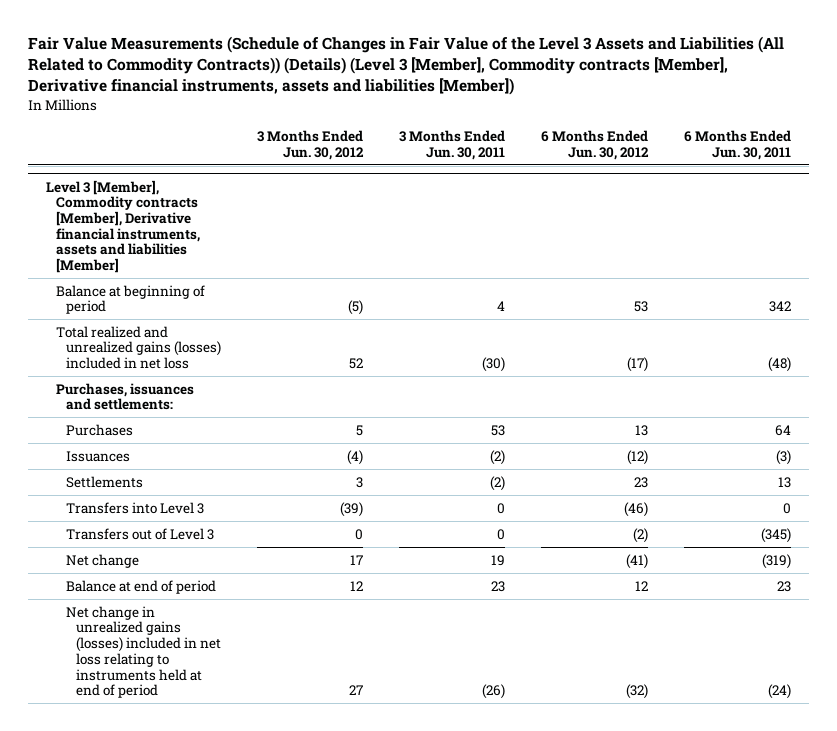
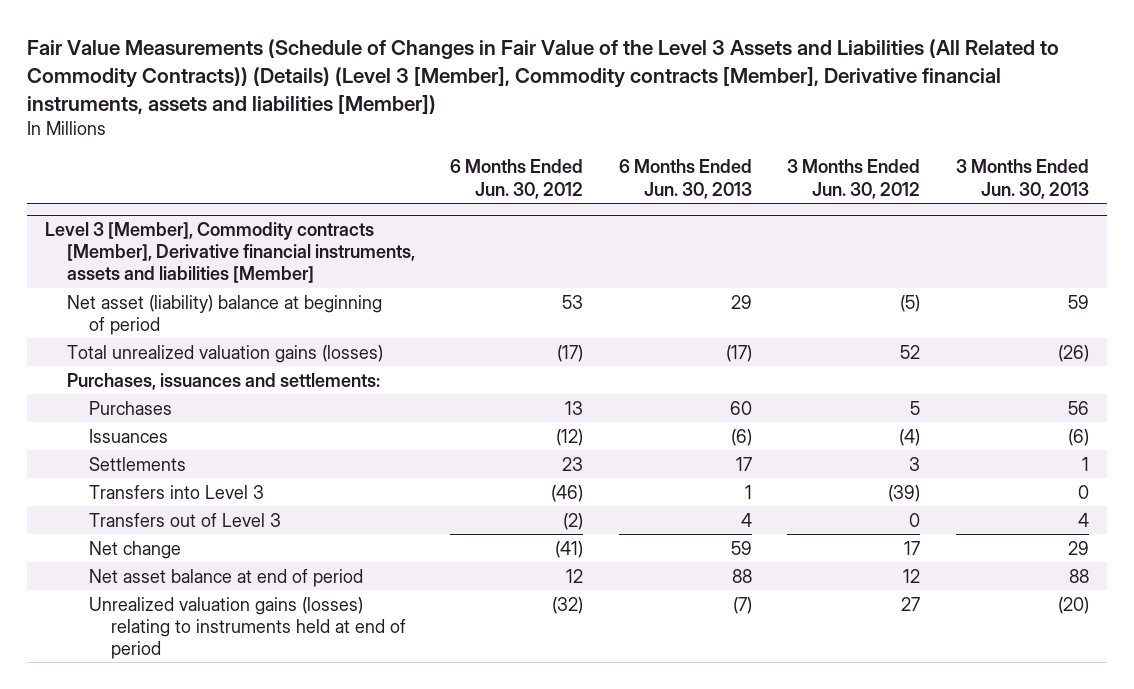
[398,130,505,160] 3 Months Ended Jun. 30, 2011 -> none
[683,130,791,160] 6 Months Ended Jun. 30, 2011 -> none
none -> [618,159,752,199] 6 Months Ended Jun. 30, 2013
none -> [955,159,1089,199] 3 Months Ended Jun. 30, 2013
[56,284,206,315] Balance at beginning of period -> [66,294,382,335] Net asset (liability) balance at beginning of period
[56,325,222,370] Total realized and unrealized gains (losses) included in net loss -> [66,344,383,363] Total unrealized valuation gains (losses)
[66,579,217,594] Balance at end of period -> [88,568,363,587] Net asset balance at end of period
[66,605,222,699] Net change in unrealized gains (losses) included in net loss relating to instruments held at end of period -> [88,596,407,660] Unrealized valuation gains (losses) relating to instruments held at end of period

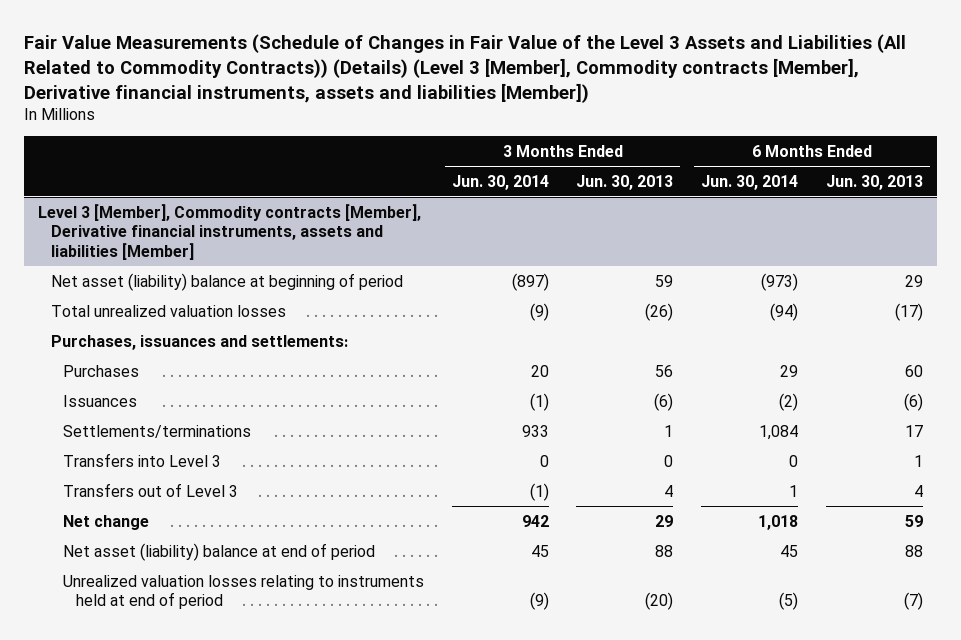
[450,159,584,199] 6 Months Ended Jun. 30, 2012 -> none
[787,159,921,199] 3 Months Ended Jun. 30, 2012 -> none
none -> [451,174,549,190] Jun. 30, 2014
none -> [701,174,799,190] Jun. 30, 2014
[66,344,383,363] Total unrealized valuation gains (losses) -> [50,304,286,317] Total unrealized valuation losses
[88,456,186,471] Settlements -> [63,424,252,438] Settlements/terminations
[88,568,363,587] Net asset balance at end of period -> [63,542,376,561] Net asset (liability) balance at end of period
[88,596,407,660] Unrealized valuation gains (losses) relating to instruments held at end of period -> [63,574,425,610] Unrealized valuation losses relating to instruments held at end of period

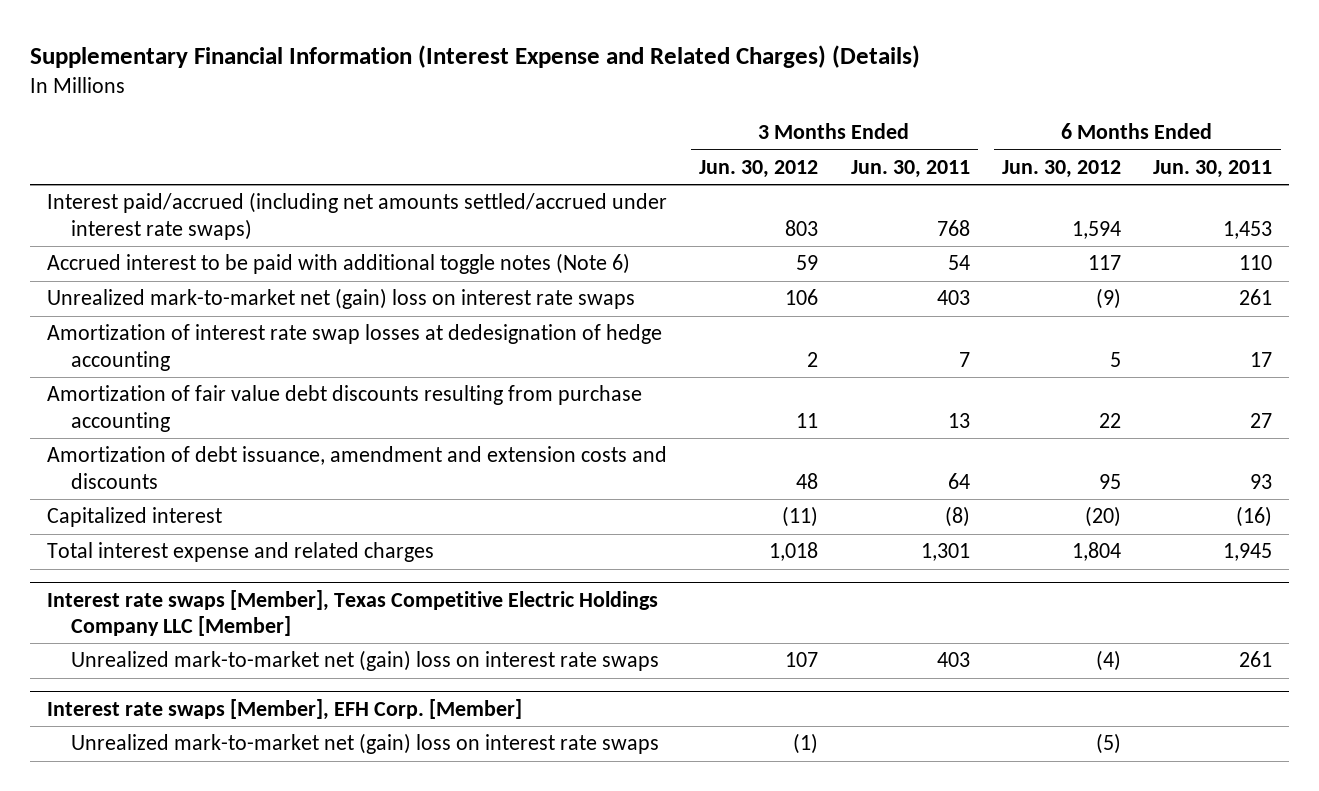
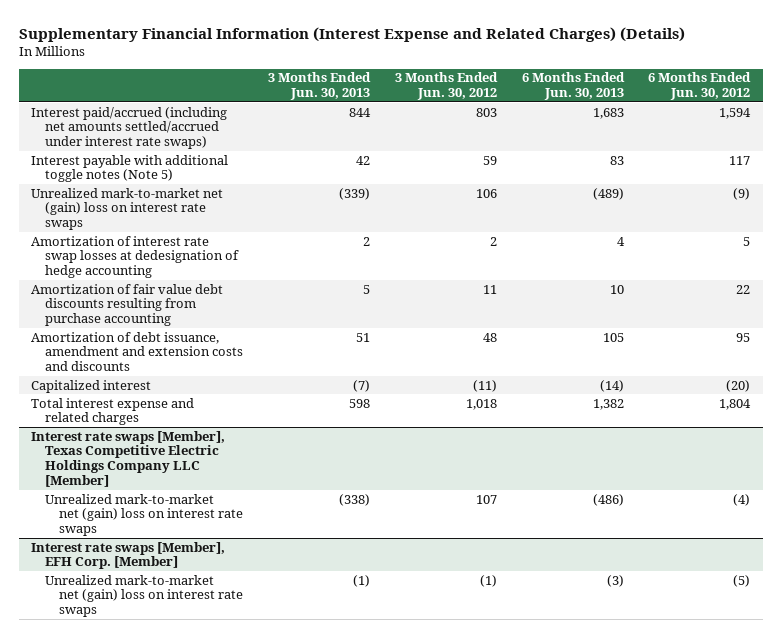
[850,159,970,178] Jun. 30, 2011 -> none
[1153,159,1273,178] Jun. 30, 2011 -> none
none -> [267,72,371,101] 3 Months Ended Jun. 30, 2013
none -> [521,72,625,101] 6 Months Ended Jun. 30, 2013
[46,253,630,275] Accrued interest to be paid with additional toggle notes (Note 6) -> [31,154,229,183] Interest payable with additional toggle notes (Note 5)

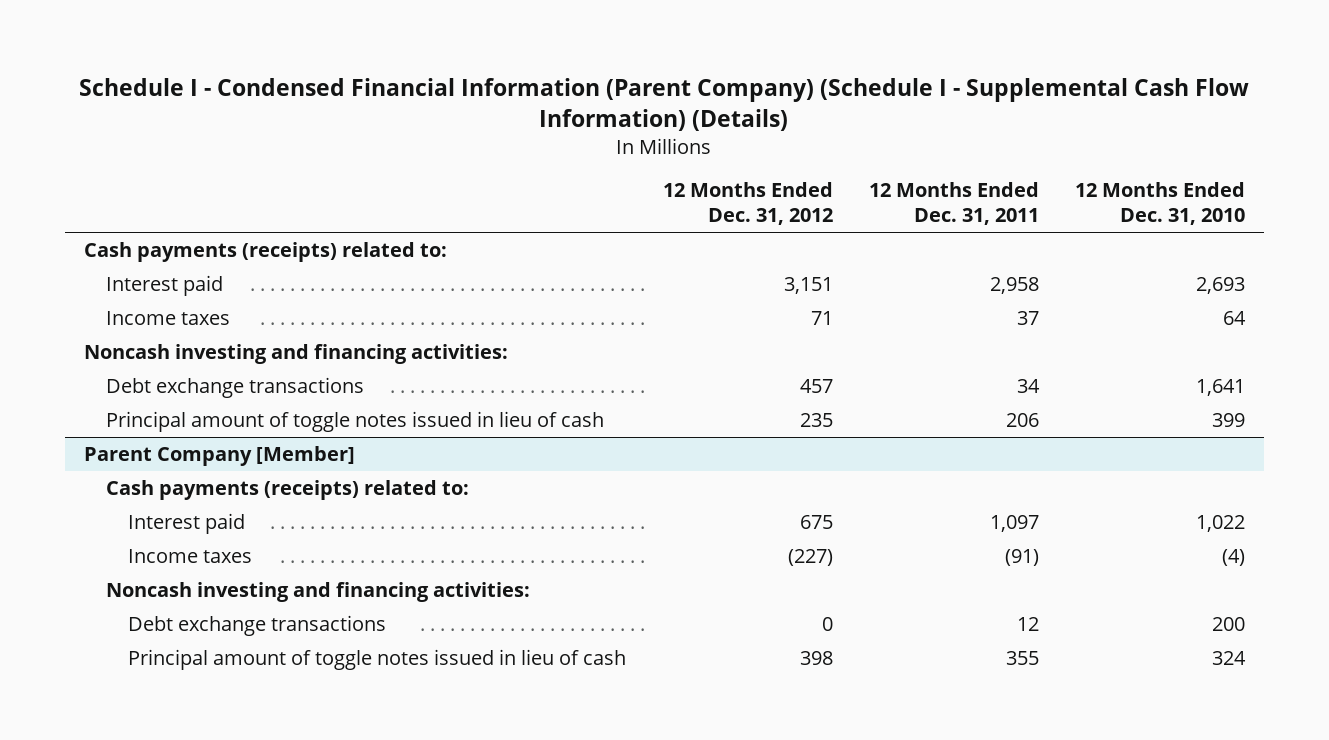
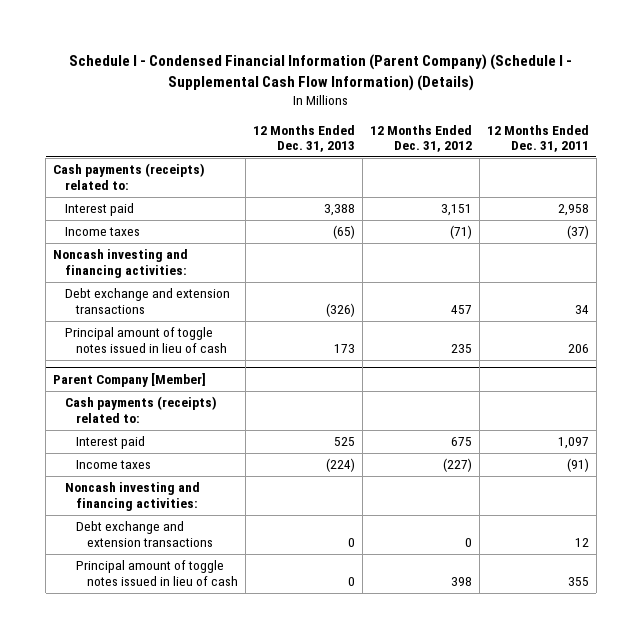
[1075,182,1246,225] 12 Months Ended Dec. 31, 2010 -> none
none -> [252,124,355,152] 12 Months Ended Dec. 31, 2013
[810,311,833,326] 71 -> [449,225,472,240] (71)
[1017,311,1040,326] 37 -> [566,225,589,240] (37)
[105,377,364,399] Debt exchange transactions -> [64,288,230,314] Debt exchange and extension transactions
[128,615,387,637] Debt exchange transactions -> [75,521,213,547] Debt exchange and extension transactions

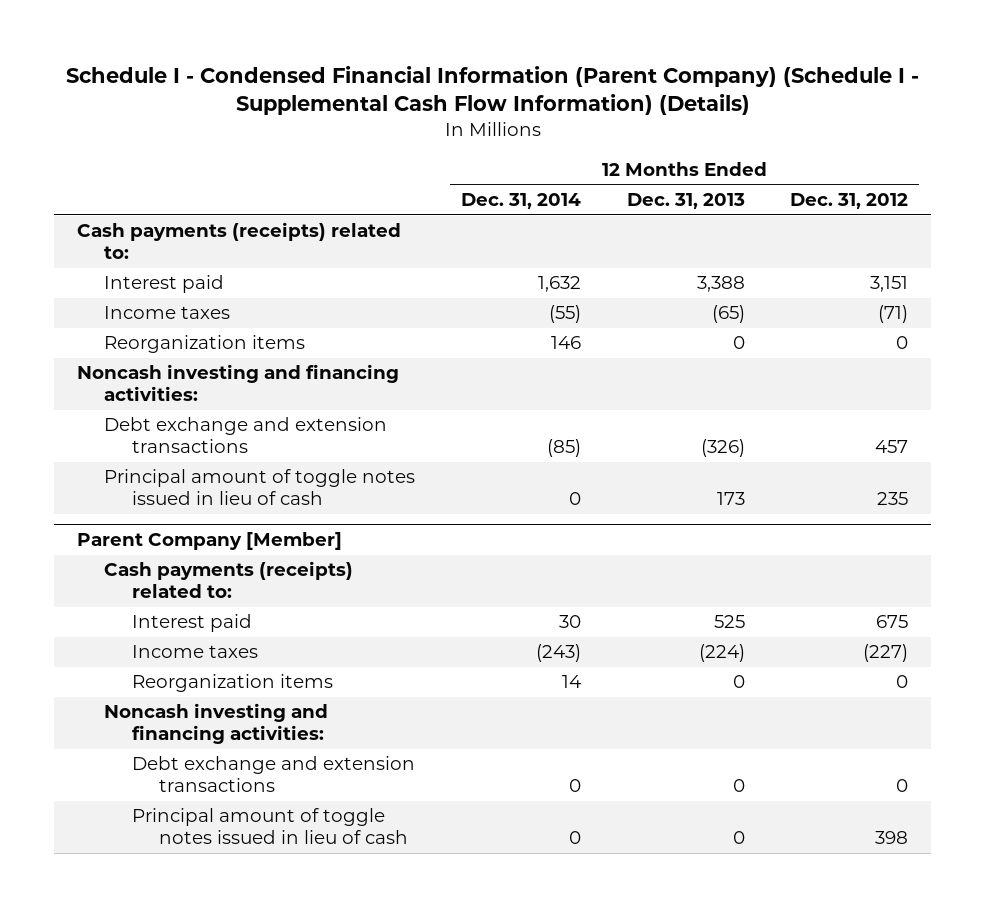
[486,124,589,152] 12 Months Ended Dec. 31, 2011 -> none
none -> [460,193,581,210] Dec. 31, 2014
none -> [104,335,306,354] Reorganization items
none -> [131,674,333,693] Reorganization items

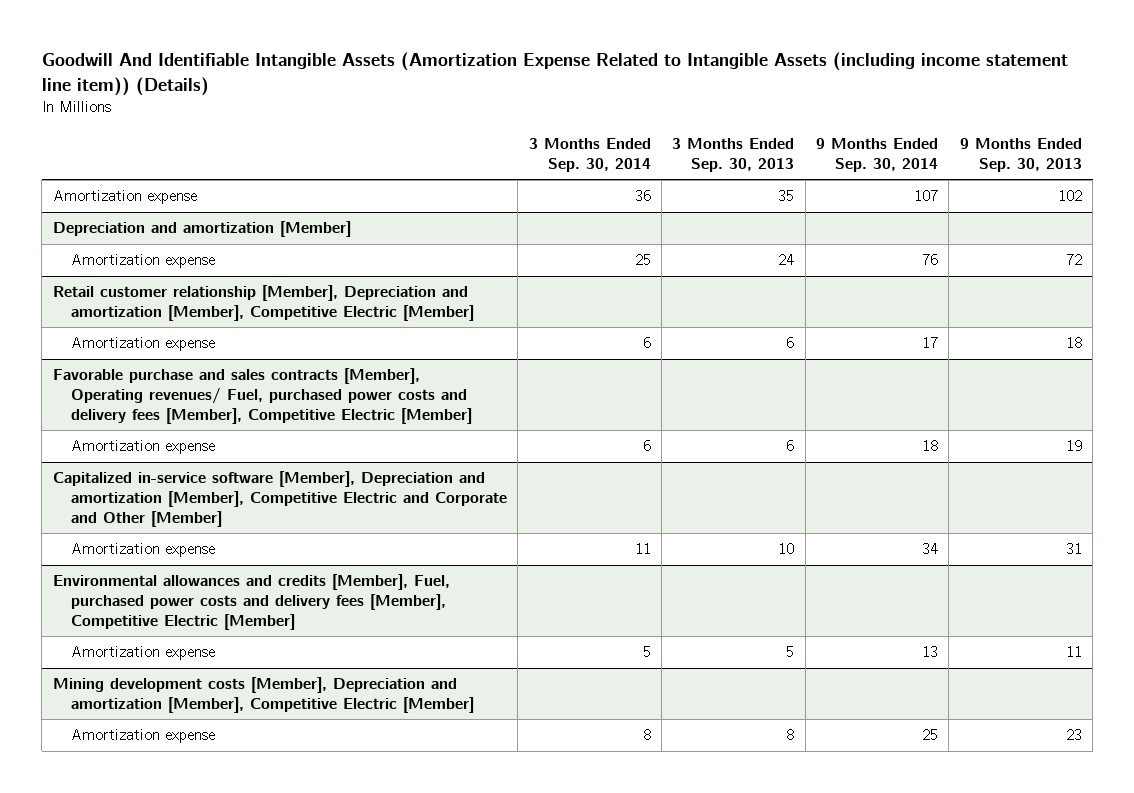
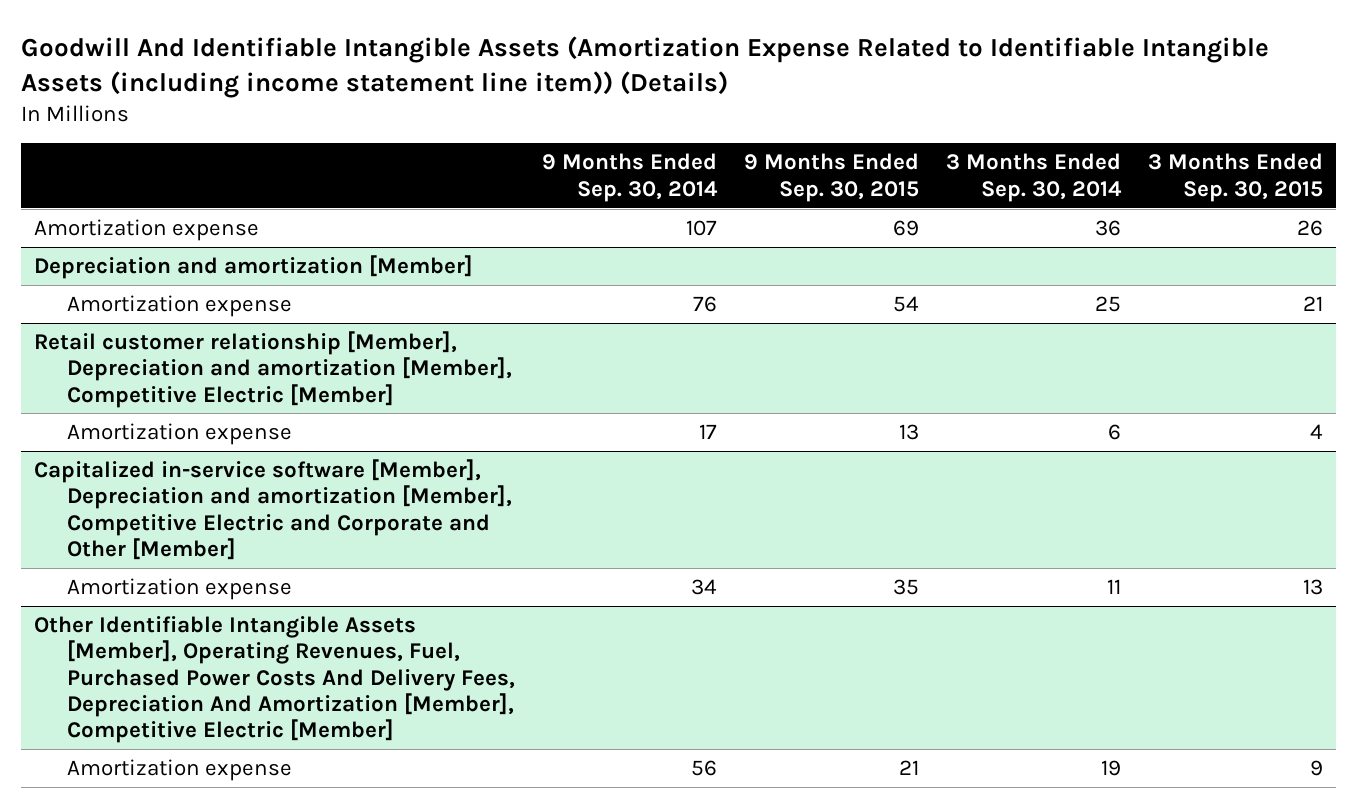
[41,52,1068,96] Goodwill And Identifiable Intangible Assets (Amortization Expense Related to Intangible Assets (including income statement line item)) (Details) -> [20,35,1269,98] Goodwill And Identifiable Intangible Assets (Amortization Expense Related to Identifiable Intangible Assets (including income statement line item)) (Details)
[672,138,795,173] 3 Months Ended Sep. 30, 2013 -> none
[959,138,1082,173] 9 Months Ended Sep. 30, 2013 -> none
none -> [743,153,919,202] 9 Months Ended Sep. 30, 2015
none -> [1147,153,1323,202] 3 Months Ended Sep. 30, 2015
[52,368,473,424] Favorable purchase and sales contracts [Member], Operating revenues/ Fuel, purchased power costs and delivery fees [Member], Competitive Electric [Member] -> none
[71,440,216,455] Amortization expense -> none
[52,574,450,630] Environmental allowances and credits [Member], Fuel, purchased power costs and delivery fees [Member], Competitive Electric [Member] -> none
[52,677,475,714] Mining development costs [Member], Depreciation and amortization [Member], Competitive Electric [Member] -> none
[71,729,216,744] Amortization expense -> none
none -> [34,616,515,743] Other Identifiable Intangible Assets [Member], Operating Revenues, Fuel, Purchased Power Costs And Delivery Fees, Depreciation And Amortization [Member], Competitive Electric [Member]
[642,646,651,658] 5 -> [1100,760,1121,777] 19
[922,646,939,658] 13 -> [690,760,717,777] 56

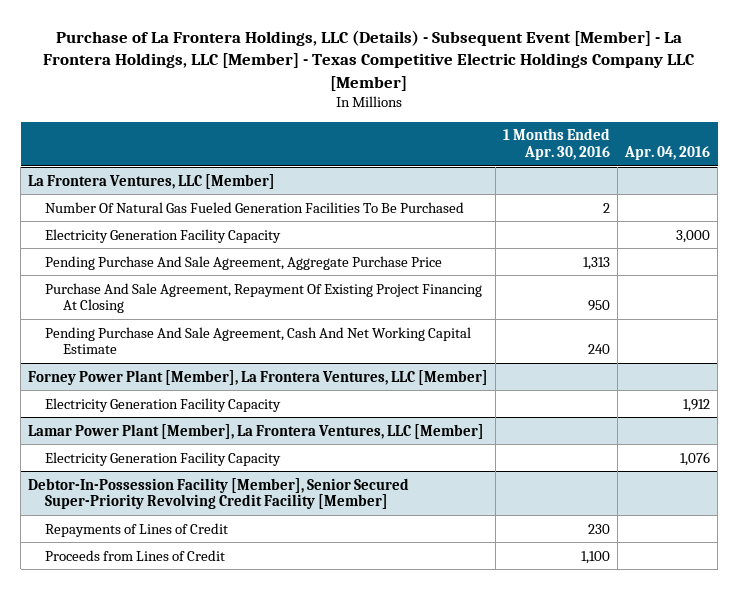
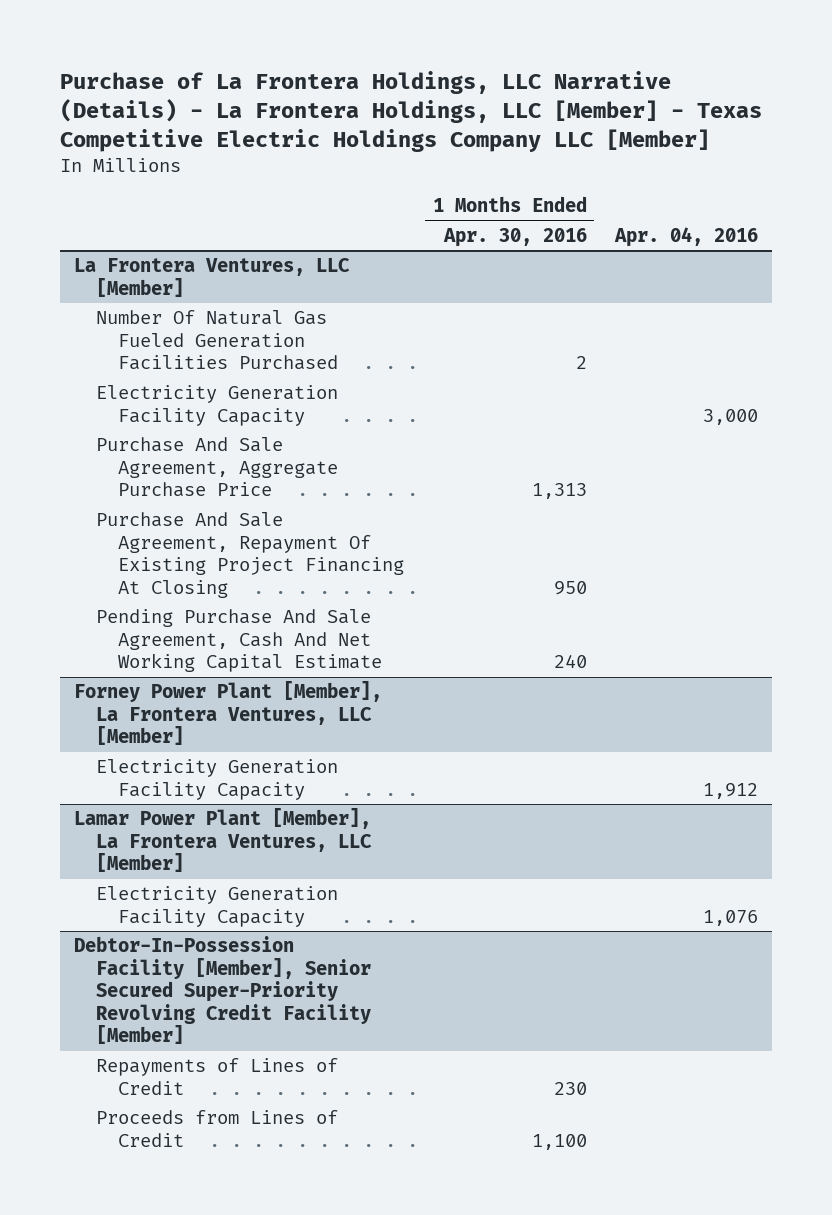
[43,29,696,91] Purchase of La Frontera Holdings, LLC (Details) - Subsequent Event [Member] - La Frontera Holdings, LLC [Member] - Texas Competitive Electric Holdings Company LLC [Member] -> [60,71,763,153] Purchase of La Frontera Holdings, LLC Narrative (Details) - La Frontera Holdings, LLC [Member] - Texas Competitive Electric Holdings Company LLC [Member]
[45,201,465,213] Number Of Natural Gas Fueled Generation Facilities To Be Purchased -> [96,310,339,371] Number Of Natural Gas Fueled Generation Facilities Purchased
[45,255,443,270] Pending Purchase And Sale Agreement, Aggregate Purchase Price -> [96,437,339,498] Purchase And Sale Agreement, Aggregate Purchase Price

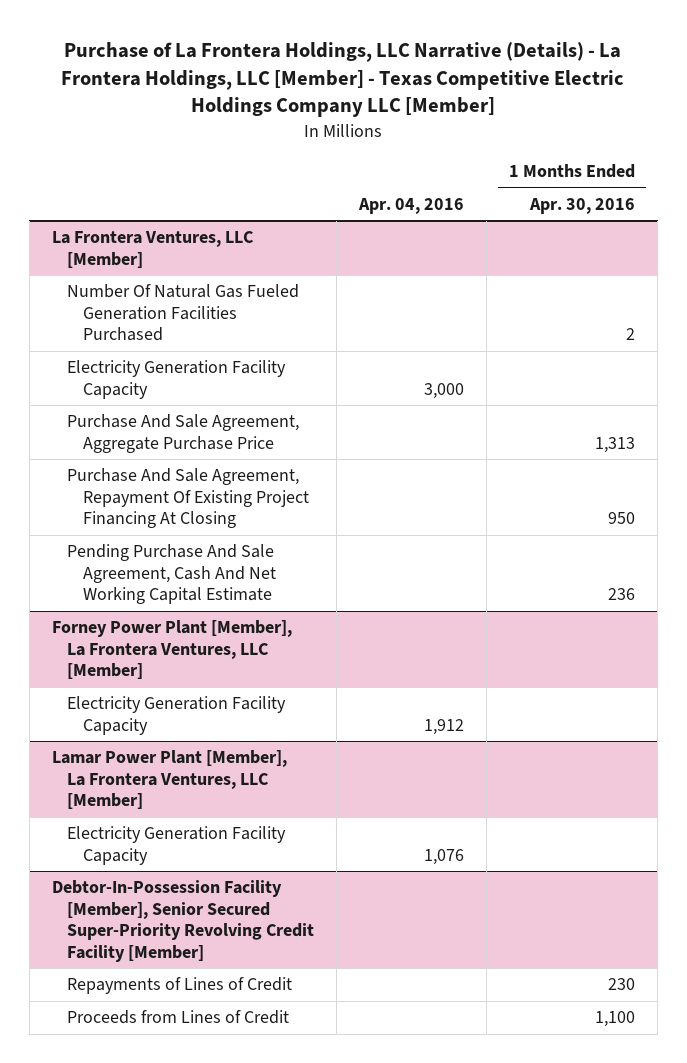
[553,654,587,669] 240 -> [608,588,636,601] 236

